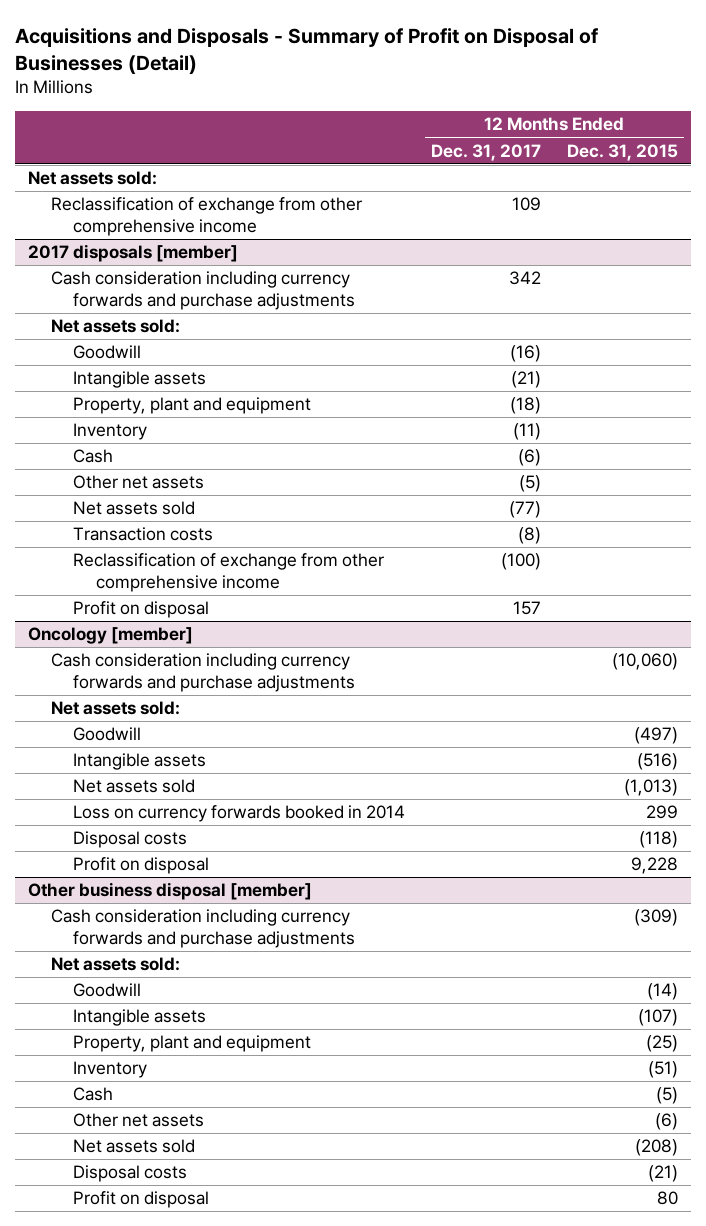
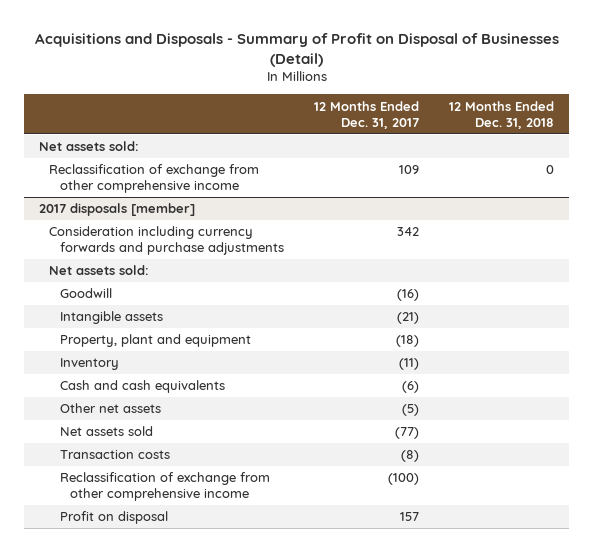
[566,143,678,161] Dec. 31, 2015 -> none
none -> [448,100,554,129] 12 Months Ended Dec. 31, 2018
[50,271,356,311] Cash consideration including currency forwards and purchase adjustments -> [49,226,284,256] Consideration including currency forwards and purchase adjustments
[73,449,114,464] Cash -> [59,380,225,394] Cash and cash equivalents
[28,627,194,645] Oncology [member] -> none
[50,653,356,693] Cash consideration including currency forwards and purchase adjustments -> none
[50,701,180,716] Net assets sold: -> none
[73,727,142,742] Goodwill -> none
[73,753,207,771] Intangible assets -> none
[73,779,196,794] Net assets sold -> none
[73,805,406,823] Loss on currency forwards booked in 2014 -> none
[73,831,188,849] Disposal costs -> none
[73,857,210,875] Profit on disposal -> none
[28,882,313,901] Other business disposal [member] -> none
[50,909,356,949] Cash consideration including currency forwards and purchase adjustments -> none
[50,957,180,972] Net assets sold: -> none
[73,983,142,998] Goodwill -> none
[73,1009,207,1027] Intangible assets -> none
[73,1035,312,1053] Property, plant and equipment -> none
[73,1061,148,1079] Inventory -> none
[73,1087,114,1102] Cash -> none
[73,1113,205,1128] Other net assets -> none
[73,1139,196,1154] Net assets sold -> none
[73,1165,188,1183] Disposal costs -> none
[73,1191,210,1209] Profit on disposal -> none

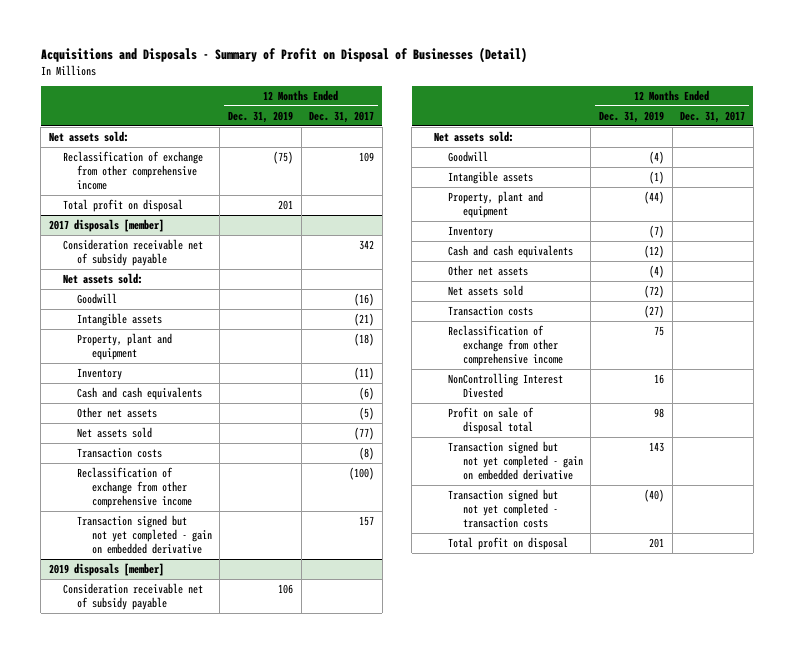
[448,100,554,129] 12 Months Ended Dec. 31, 2018 -> none
none -> [227,110,293,123] Dec. 31, 2019
none -> [63,198,184,212] Total profit on disposal
[49,226,284,256] Consideration including currency forwards and purchase adjustments -> [63,238,204,267] Consideration receivable net of subsidy payable
[59,511,168,525] Profit on disposal -> [77,514,212,555] Transaction signed but not yet completed - gain on embedded derivative
none -> [48,562,164,576] 2019 disposals [member]
none -> [63,582,204,611] Consideration receivable net of subsidy payable
none -> [434,130,515,142] Net assets sold:
none -> [448,150,489,162] Goodwill
none -> [448,170,534,184] Intangible assets
none -> [448,190,544,219] Property, plant and equipment
none -> [448,225,494,238] Inventory
none -> [448,244,574,258] Cash and cash equivalents
none -> [448,264,529,276] Other net assets
none -> [448,284,524,296] Net assets sold
none -> [448,305,534,316] Transaction costs
none -> [448,324,563,367] Reclassification of exchange from other comprehensive income
none -> [448,372,564,399] NonControlling Interest Divested
none -> [448,406,535,435] Profit on sale of disposal total
none -> [448,440,583,481] Transaction signed but not yet completed - gain on embedded derivative
none -> [448,488,559,529] Transaction signed but not yet completed - transaction costs
none -> [448,536,569,550] Total profit on disposal

